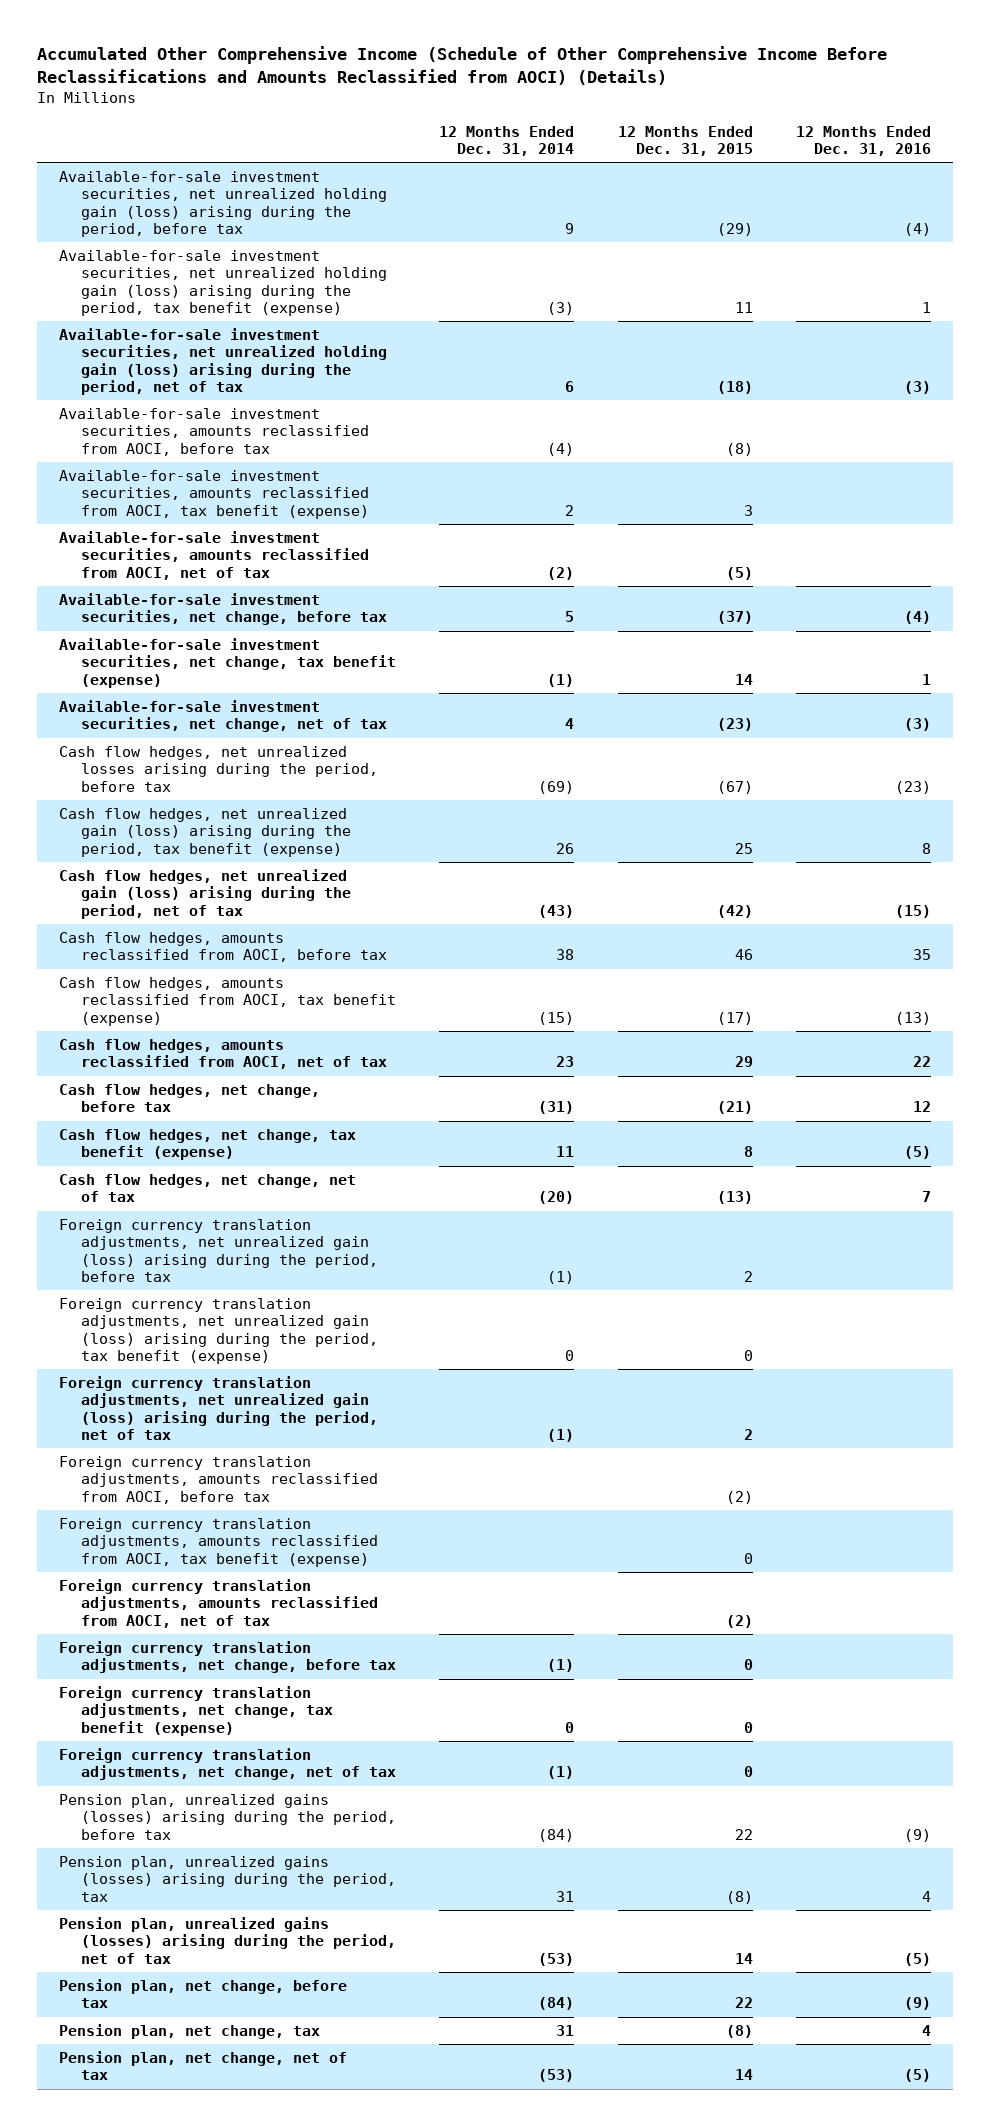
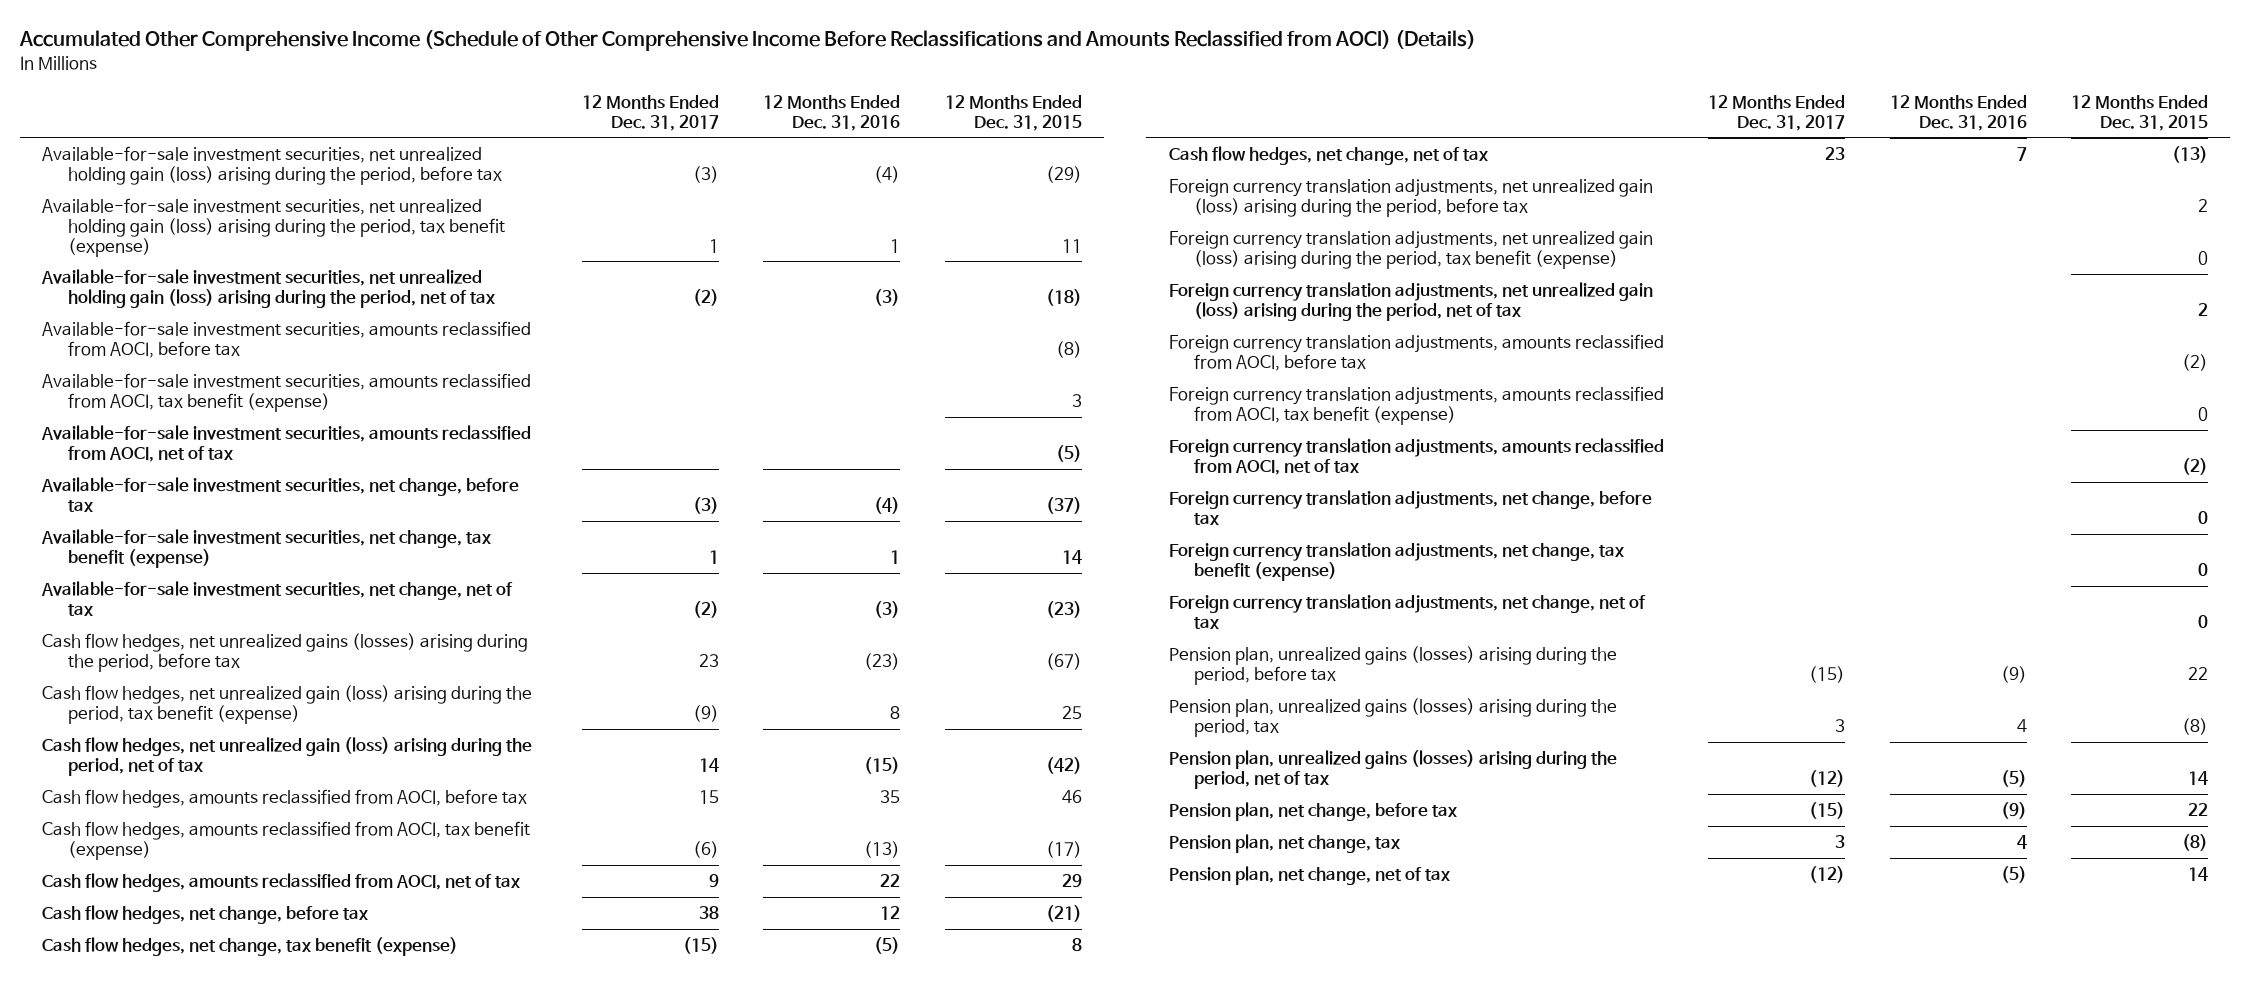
[439,125,575,157] 12 Months Ended Dec. 31, 2014 -> none
none -> [581,94,719,131] 12 Months Ended Dec. 31, 2017
[59,746,378,792] Cash flow hedges, net unrealized losses arising during the period, before tax -> [42,632,529,672] Cash flow hedges, net unrealized gains (losses) arising during the period, before tax

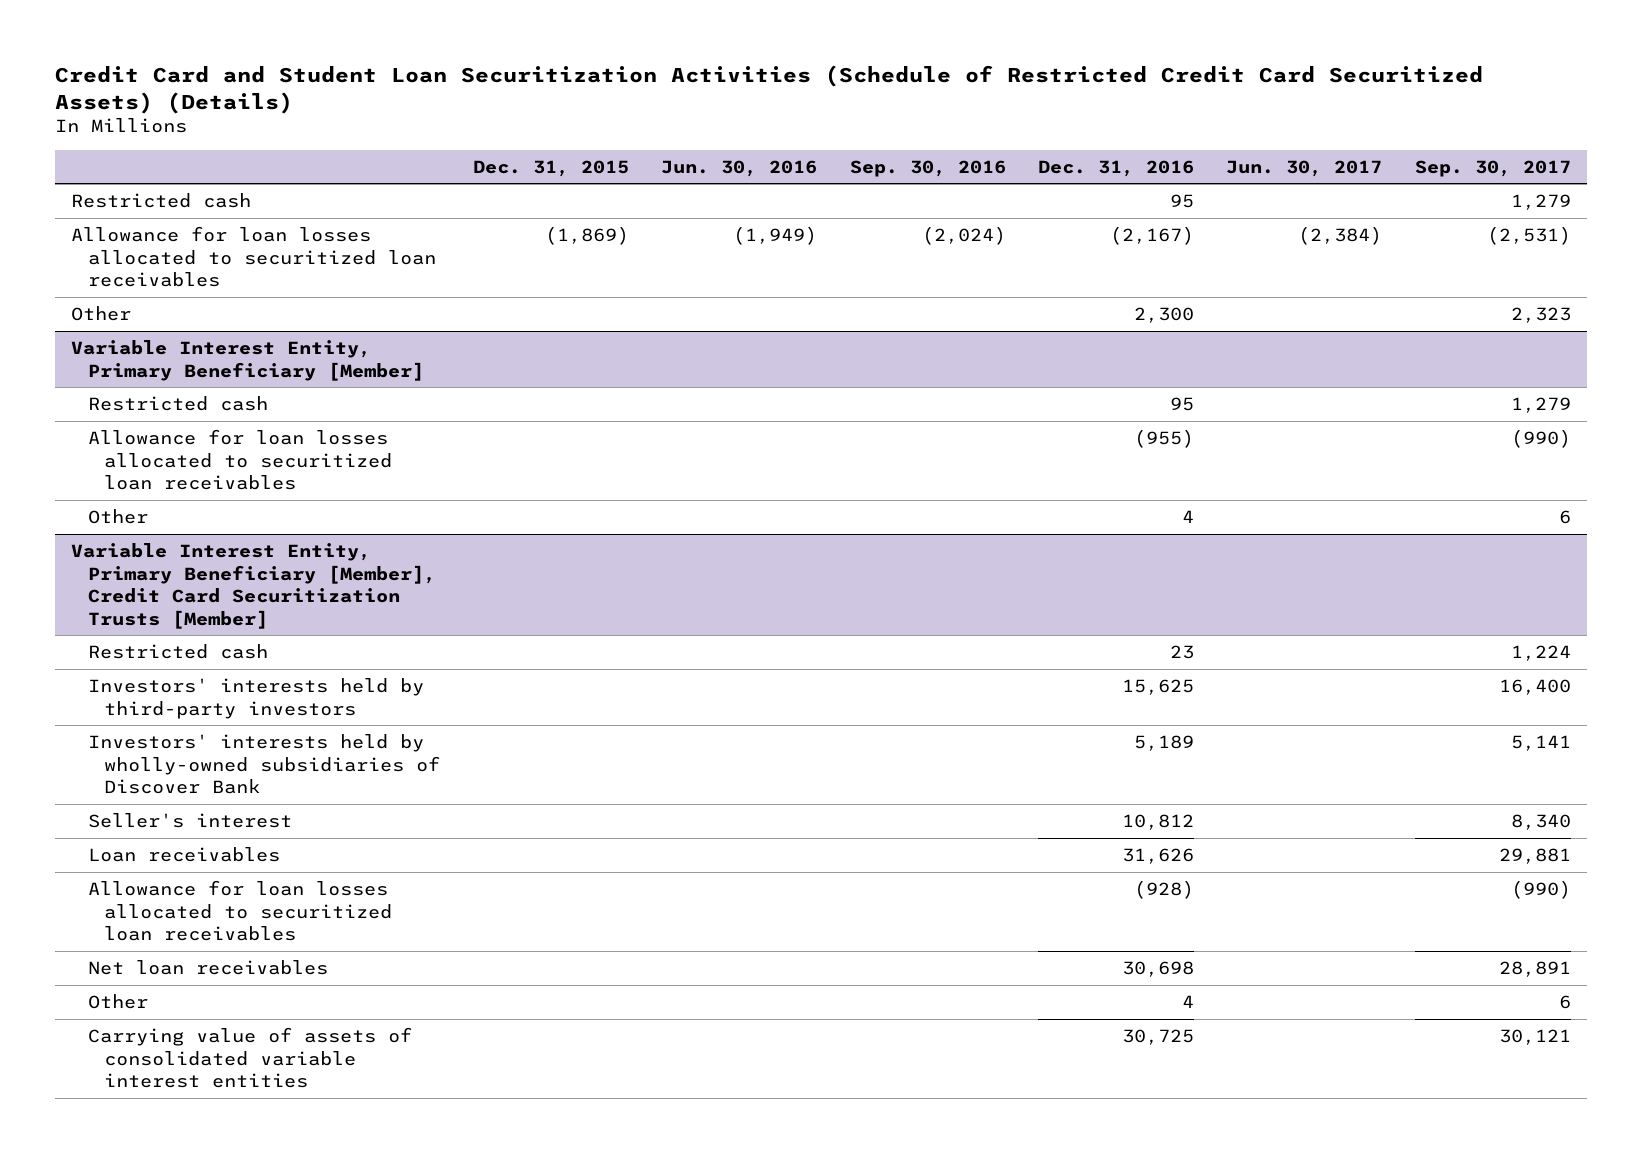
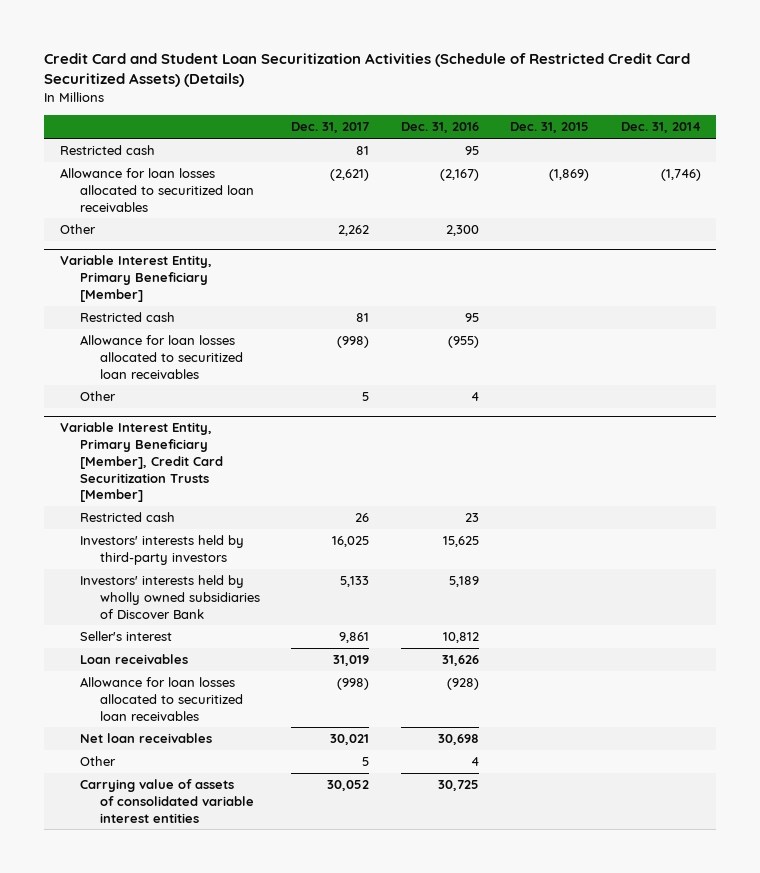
[661,159,818,177] Jun. 30, 2016 -> none
[849,159,1006,177] Sep. 30, 2016 -> none
[1226,159,1383,177] Jun. 30, 2017 -> none
[1414,159,1571,177] Sep. 30, 2017 -> none
none -> [291,122,370,134] Dec. 31, 2017
none -> [620,122,701,134] Dec. 31, 2014
[87,733,441,795] Investors' interests held by wholly-owned subsidiaries of Discover Bank -> [79,575,260,619] Investors' interests held by wholly owned subsidiaries of Discover Bank

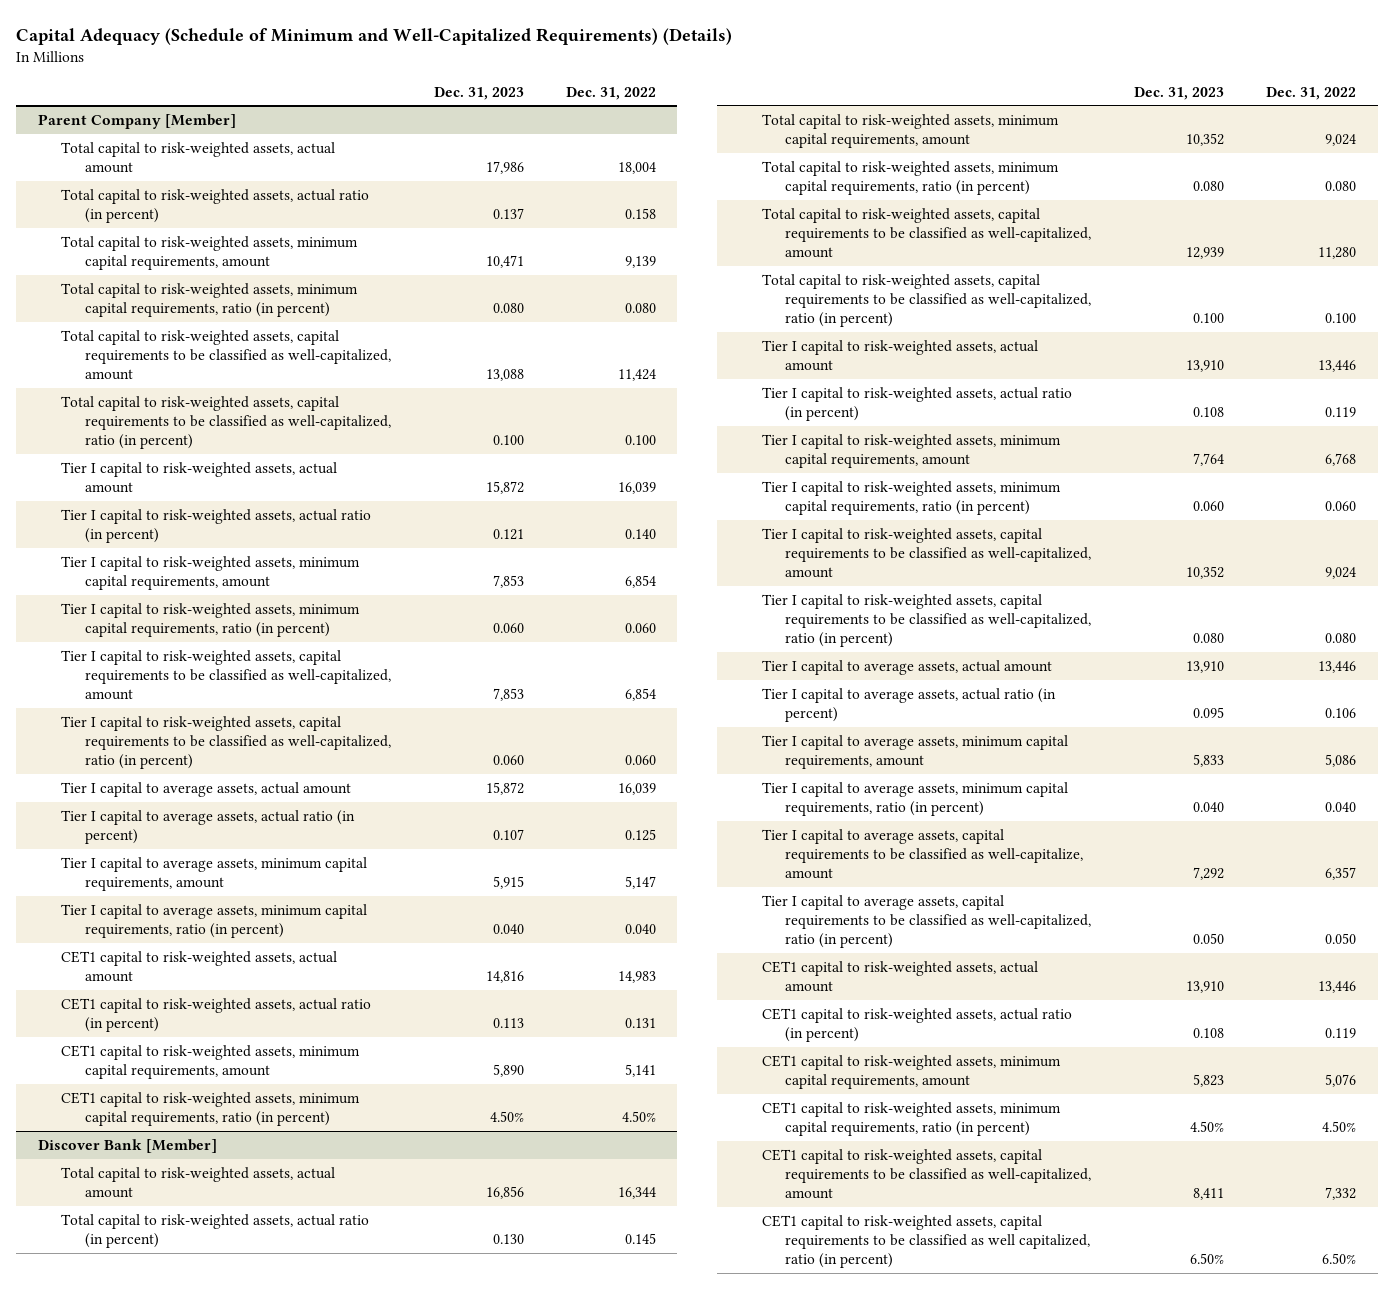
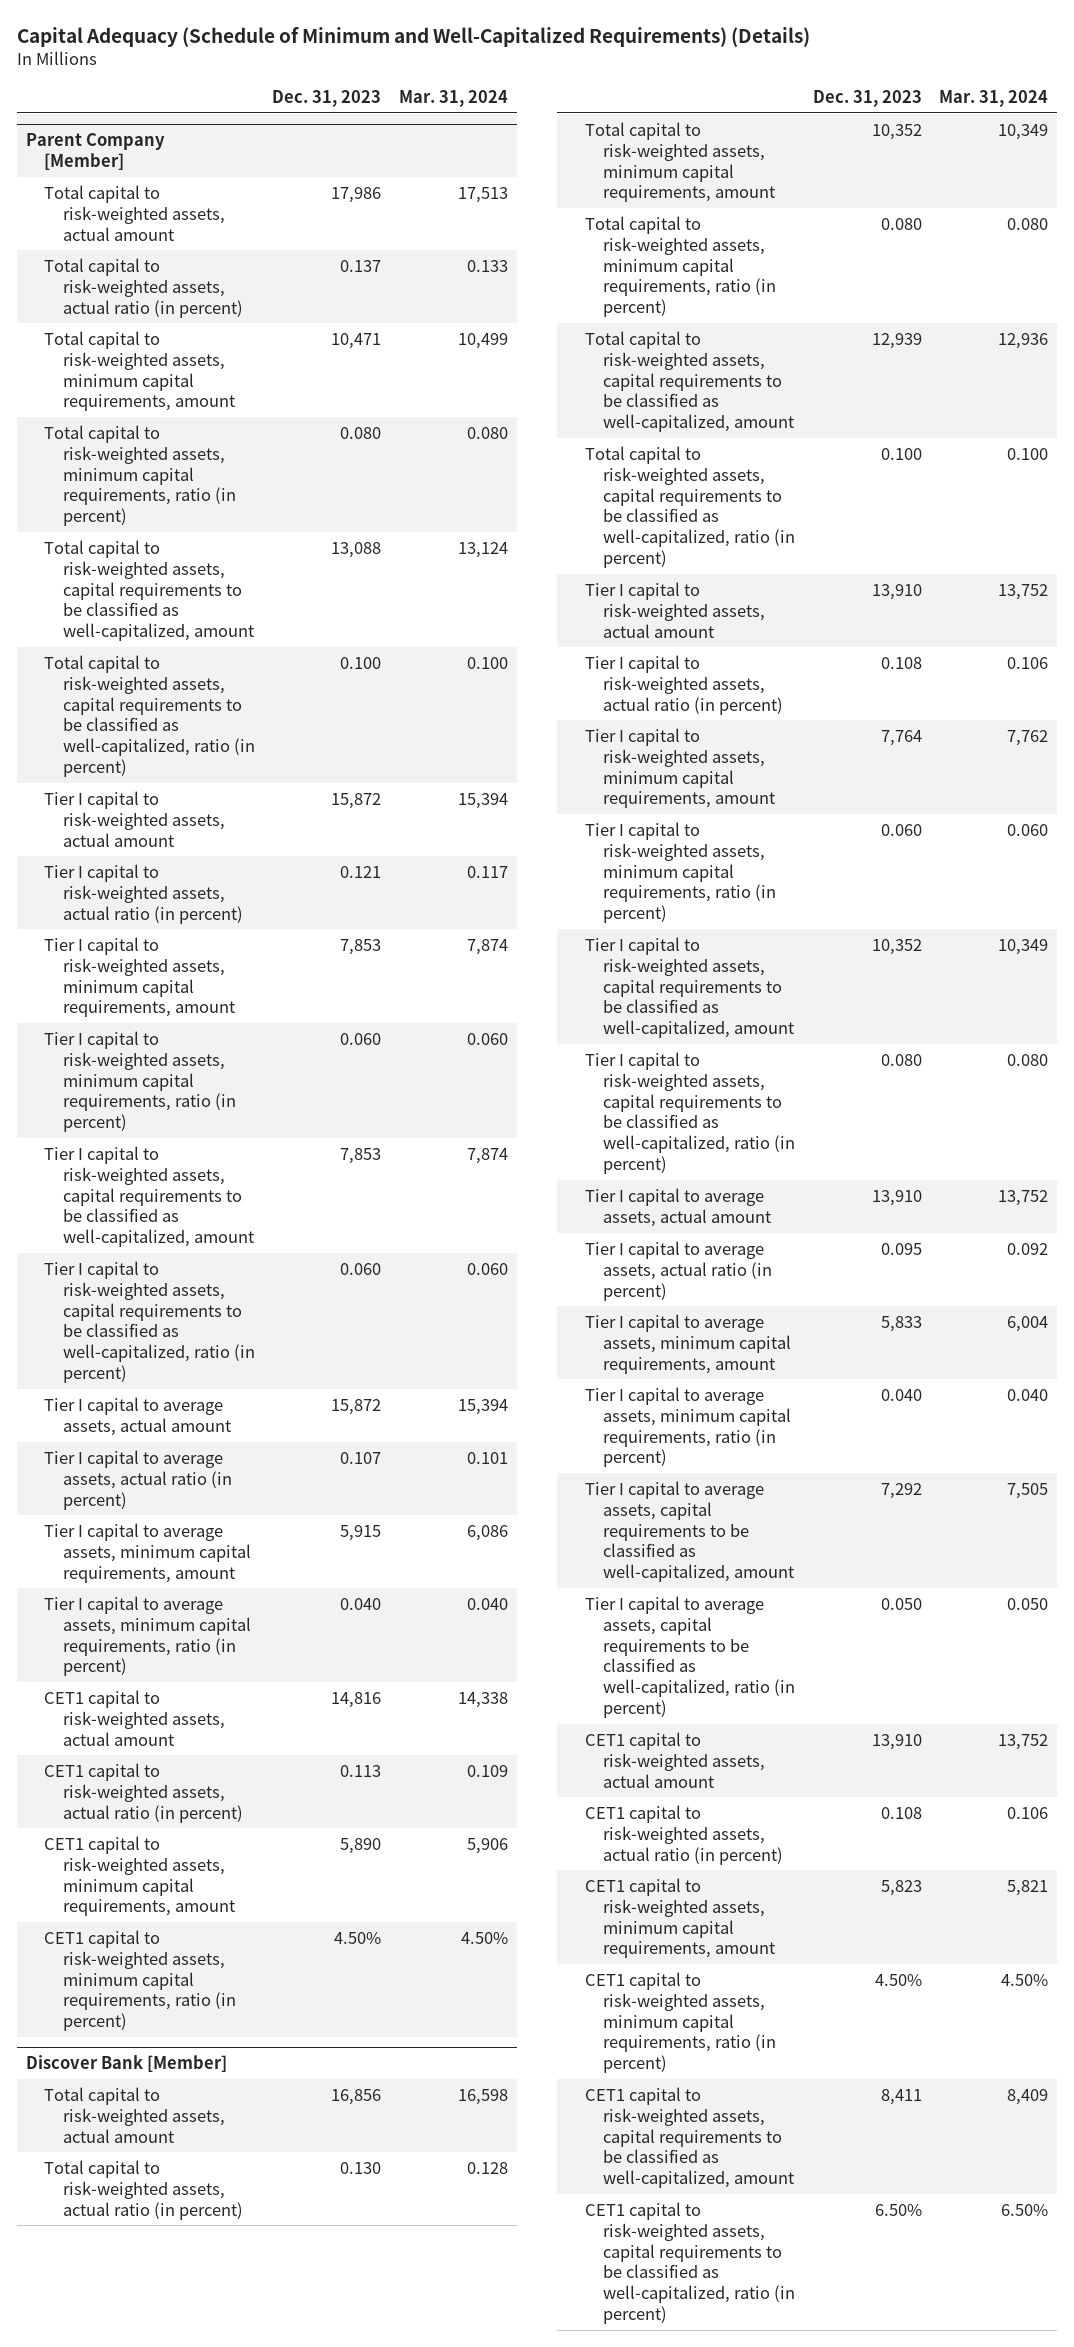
[566,86,657,100] Dec. 31, 2022 -> none
none -> [398,89,508,107] Mar. 31, 2024
[761,828,1084,880] Tier I capital to average assets, capital requirements to be classified as well-capitalize, amount -> [584,1480,795,1583] Tier I capital to average assets, capital requirements to be classified as well-capitalized, amount
[761,1214,1091,1269] CET1 capital to risk-weighted assets, capital requirements to be classified as well capitalized, ratio (in percent) -> [584,2201,796,2325] CET1 capital to risk-weighted assets, capital requirements to be classified as well-capitalized, ratio (in percent)

